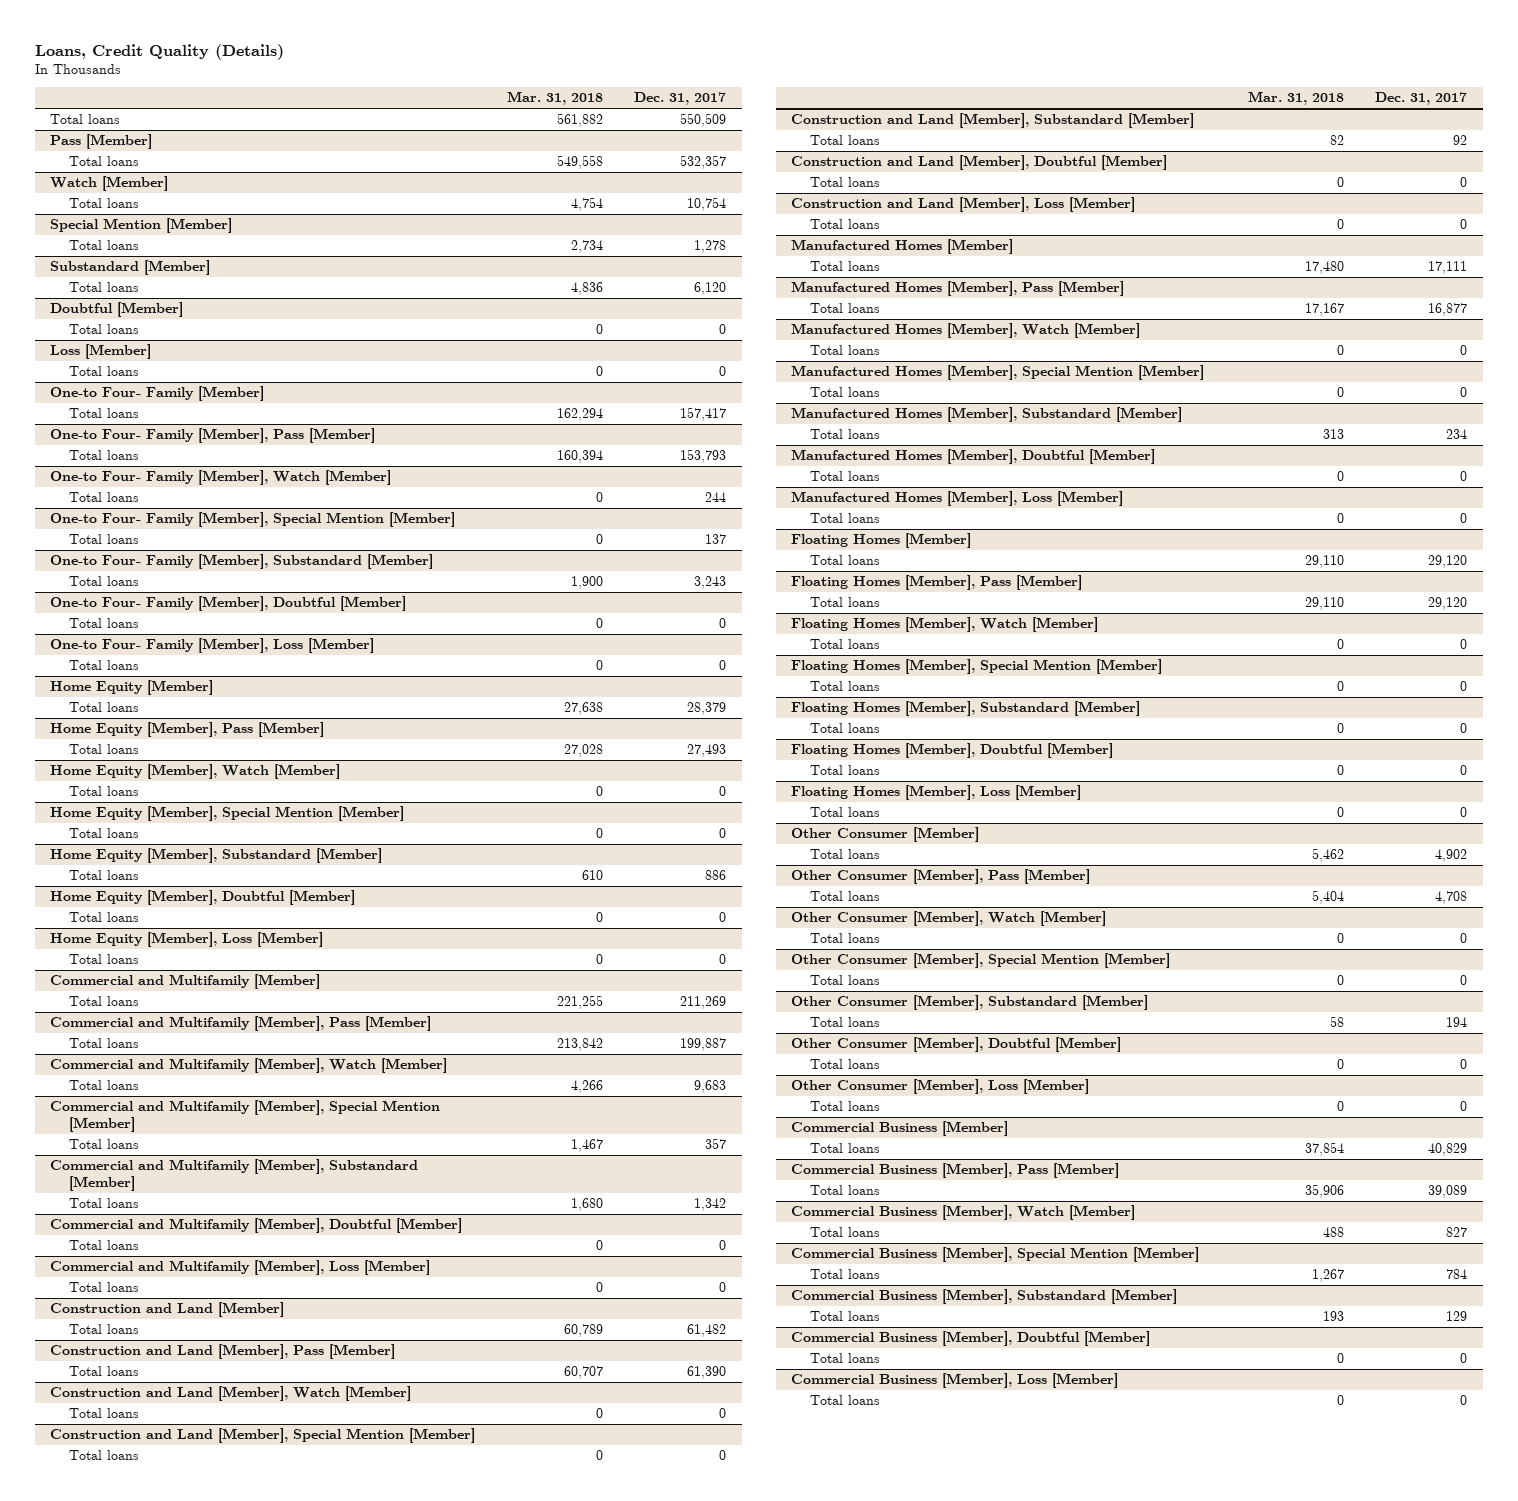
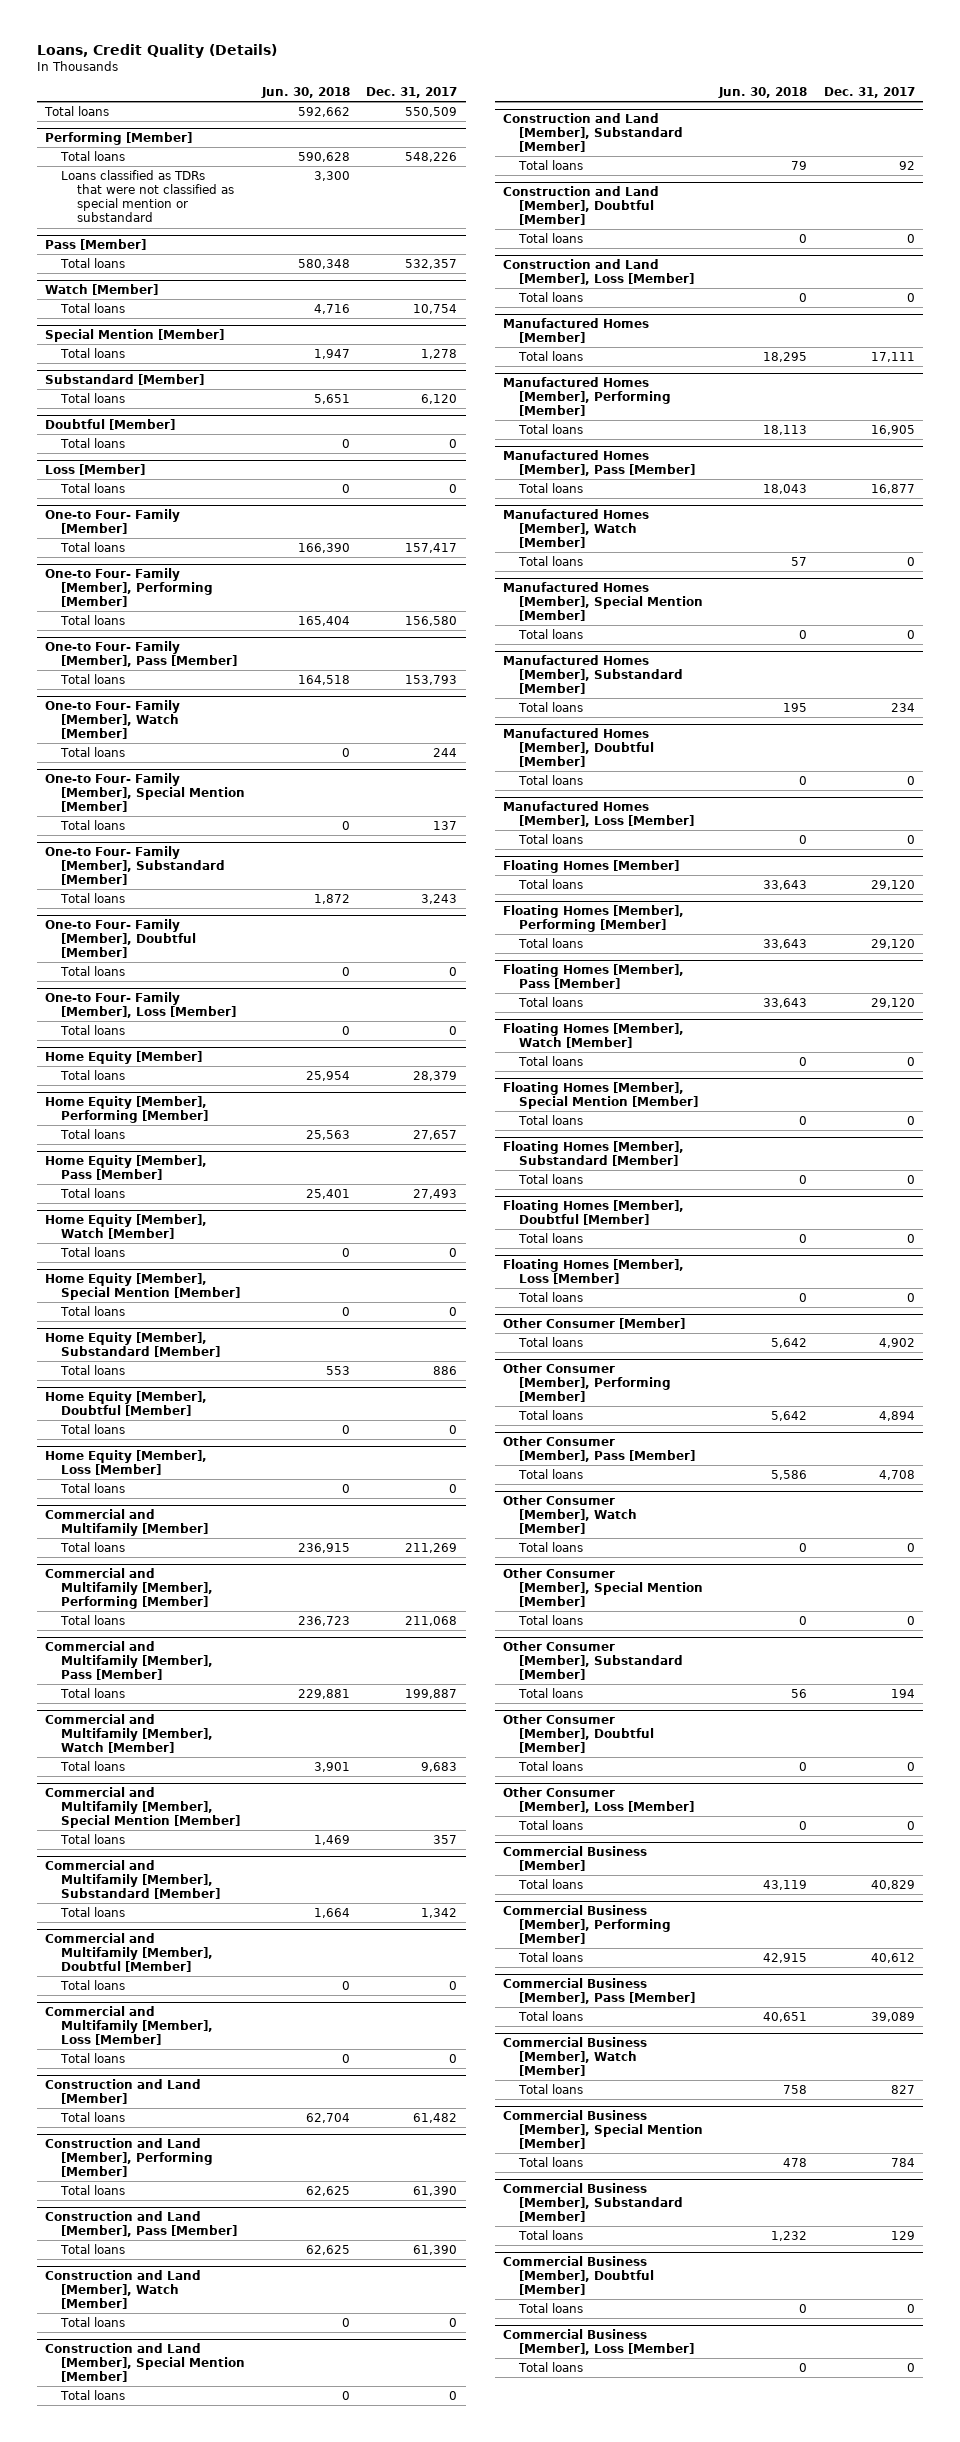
[506,91,603,106] Mar. 31, 2018 -> none
none -> [260,87,350,99] Jun. 30, 2018
none -> [45,131,193,145] Performing [Member]
none -> [60,150,126,161] Total loans
none -> [61,169,235,223] Loans classified as TDRs that were not classified as special mention or substandard
none -> [45,567,214,608] One-to Four- Family [Member], Performing [Member]
none -> [60,614,126,625] Total loans
none -> [45,1095,209,1124] Home Equity [Member], Performing [Member]
none -> [60,1128,126,1139] Total loans
none -> [45,1567,214,1610] Commercial and Multifamily [Member], Performing [Member]
none -> [60,1614,126,1625] Total loans
none -> [45,2137,214,2178] Construction and Land [Member], Performing [Member]
none -> [60,2184,126,2195] Total loans
none -> [502,376,671,417] Manufactured Homes [Member], Performing [Member]
none -> [517,423,583,434] Total loans
none -> [502,904,684,933] Floating Homes [Member], Performing [Member]
none -> [517,937,583,948] Total loans
none -> [502,1362,671,1403] Other Consumer [Member], Performing [Member]
none -> [517,1409,583,1420] Total loans
none -> [502,1904,671,1945] Commercial Business [Member], Performing [Member]
none -> [517,1951,583,1962] Total loans

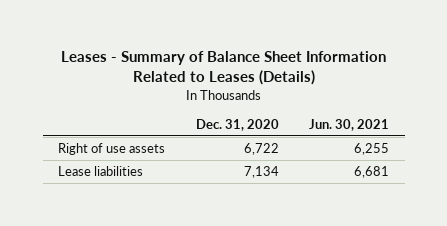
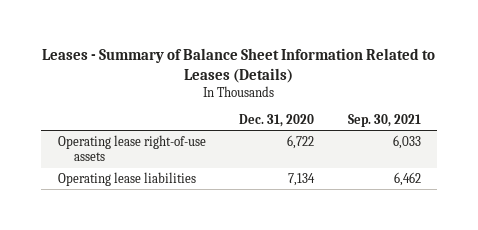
[309,118,390,131] Jun. 30, 2021 -> none
none -> [347,113,421,127] Sep. 30, 2021
[57,143,165,156] Right of use assets -> [57,134,206,162] Operating lease right-of-use assets
[57,166,143,177] Lease liabilities -> [57,171,196,186] Operating lease liabilities

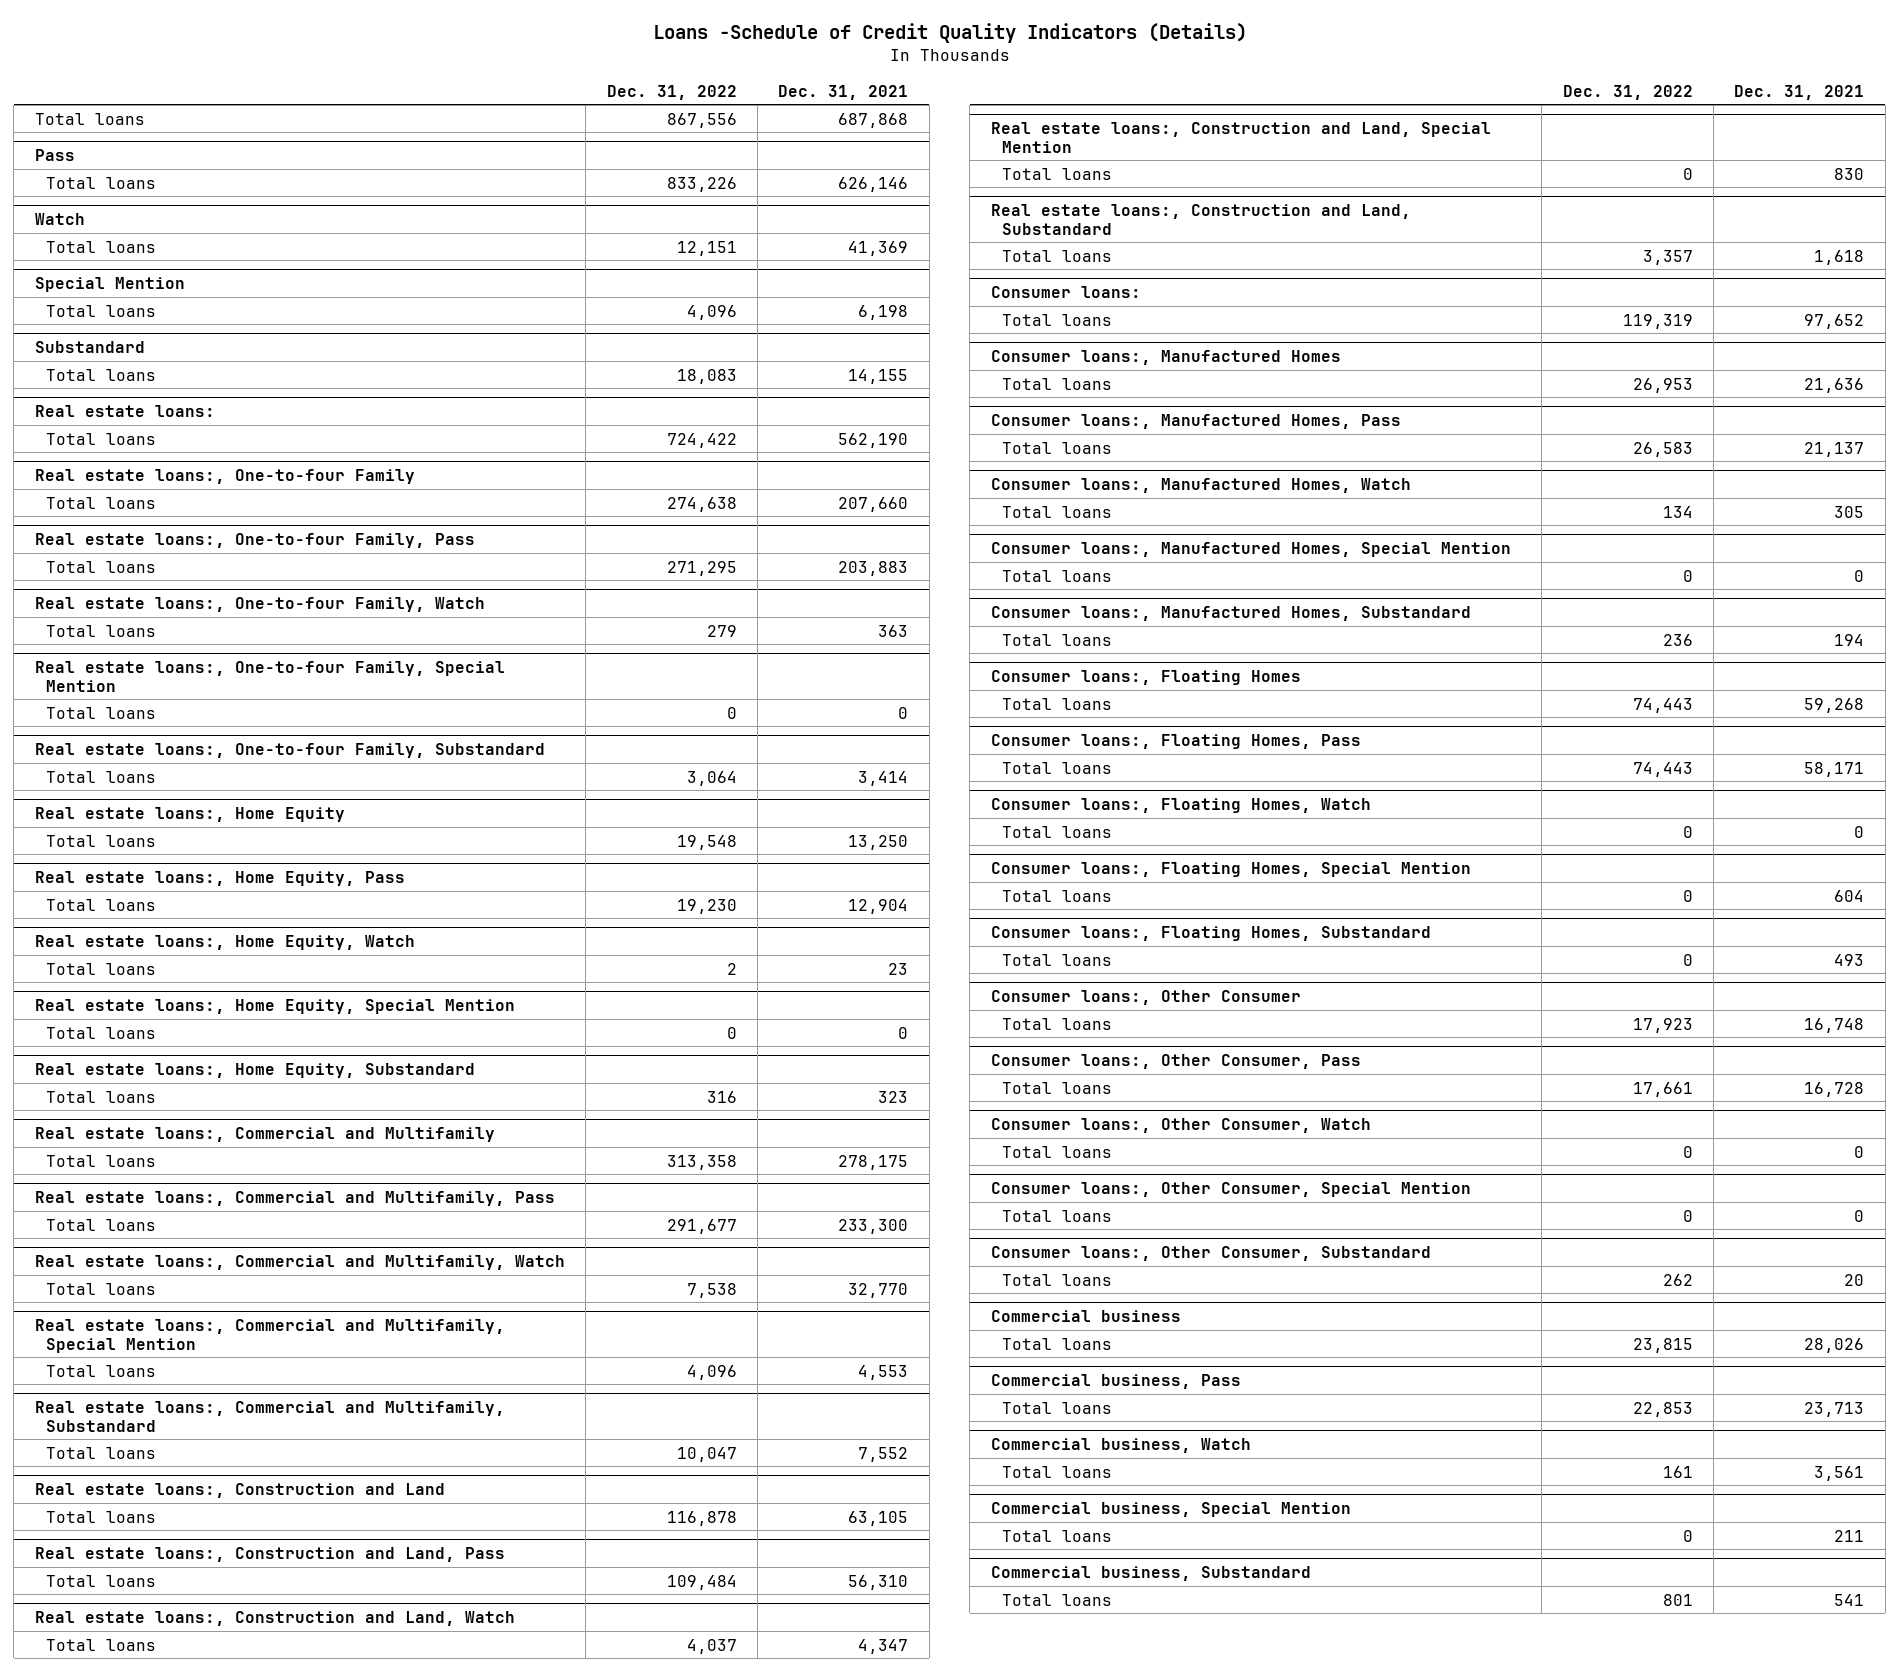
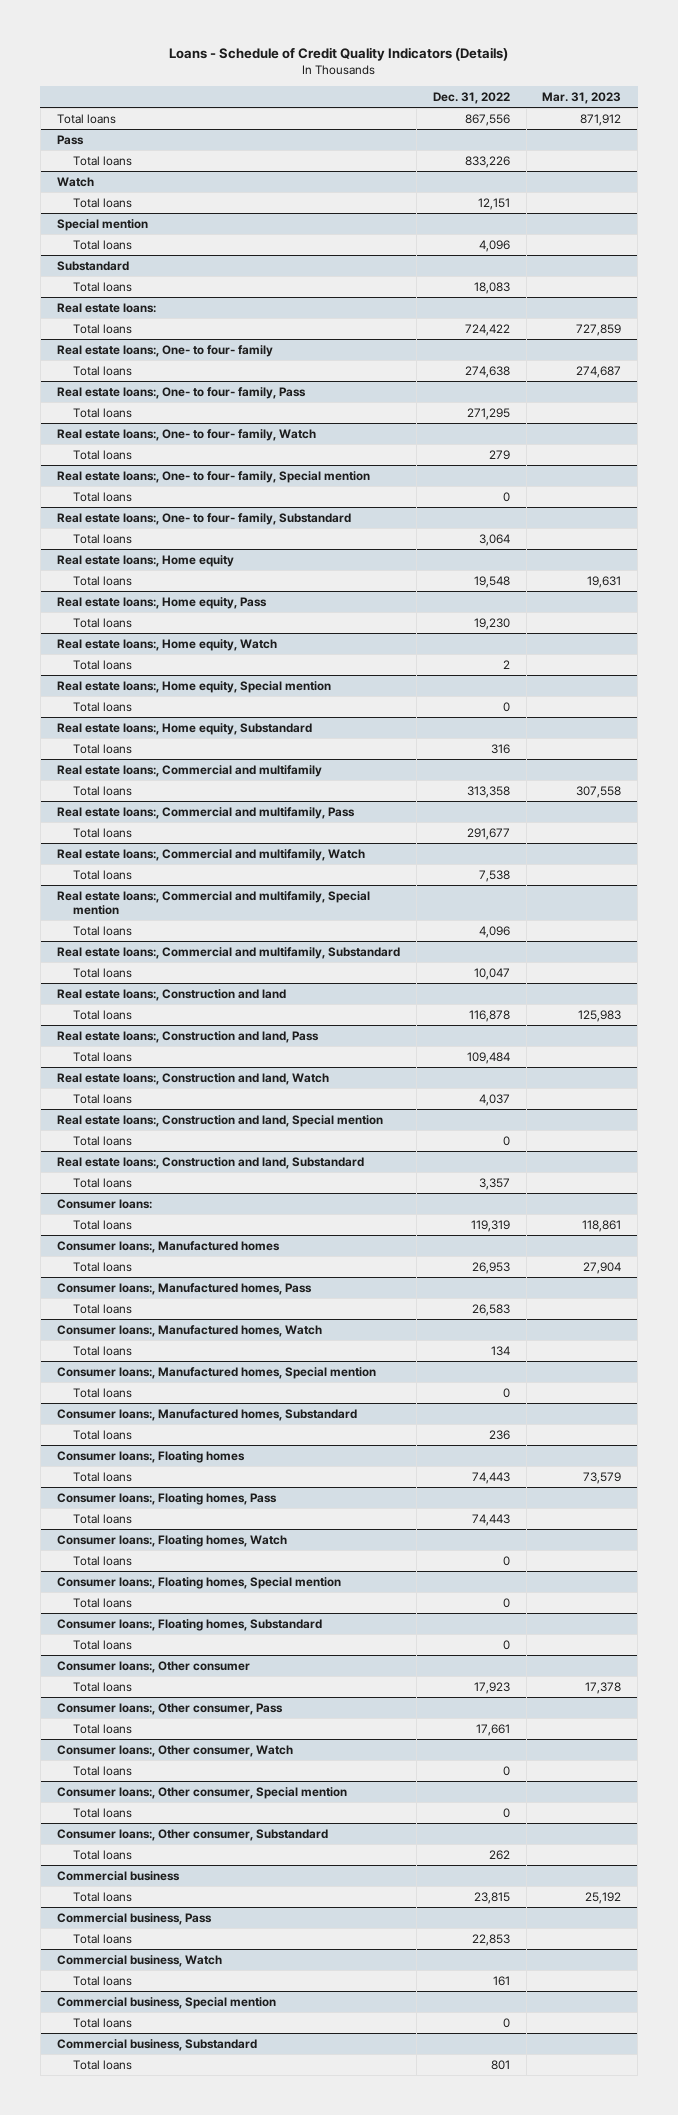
[652,22,1247,43] Loans -Schedule of Credit Quality Indicators (Details) -> [169,47,509,62] Loans - Schedule of Credit Quality Indicators (Details)
[778,84,909,100] Dec. 31, 2021 -> none
none -> [542,91,622,104] Mar. 31, 2023
[34,276,185,292] Special Mention -> [56,218,148,231] Special mention
[34,468,415,484] Real estate loans:, One-to-four Family -> [56,344,273,357] Real estate loans:, One- to four- family
[34,532,475,548] Real estate loans:, One-to-four Family, Pass -> [56,386,306,399] Real estate loans:, One- to four- family, Pass
[34,596,485,612] Real estate loans:, One-to-four Family, Watch -> [56,428,316,441] Real estate loans:, One- to four- family, Watch
[34,660,505,692] Real estate loans:, One-to-four Family, Special Mention -> [56,470,370,483] Real estate loans:, One- to four- family, Special mention
[34,742,545,758] Real estate loans:, One-to-four Family, Substandard -> [56,512,351,525] Real estate loans:, One- to four- family, Substandard
[34,806,345,822] Real estate loans:, Home Equity -> [56,554,234,567] Real estate loans:, Home equity
[34,870,405,886] Real estate loans:, Home Equity, Pass -> [56,596,267,609] Real estate loans:, Home equity, Pass
[34,934,415,950] Real estate loans:, Home Equity, Watch -> [56,638,277,651] Real estate loans:, Home equity, Watch
[34,998,515,1014] Real estate loans:, Home Equity, Special Mention -> [56,680,331,693] Real estate loans:, Home equity, Special mention
[34,1062,475,1078] Real estate loans:, Home Equity, Substandard -> [56,722,312,735] Real estate loans:, Home equity, Substandard
[34,1126,495,1142] Real estate loans:, Commercial and Multifamily -> [56,764,322,777] Real estate loans:, Commercial and multifamily
[34,1190,555,1206] Real estate loans:, Commercial and Multifamily, Pass -> [56,806,355,819] Real estate loans:, Commercial and multifamily, Pass
[34,1254,565,1270] Real estate loans:, Commercial and Multifamily, Watch -> [56,848,365,861] Real estate loans:, Commercial and multifamily, Watch
[34,1318,505,1353] Real estate loans:, Commercial and Multifamily, Special Mention -> [56,890,370,915] Real estate loans:, Commercial and multifamily, Special mention
[34,1400,505,1432] Real estate loans:, Commercial and Multifamily, Substandard -> [56,946,400,959] Real estate loans:, Commercial and multifamily, Substandard
[34,1482,445,1498] Real estate loans:, Construction and Land -> [56,988,286,1001] Real estate loans:, Construction and land
[34,1546,505,1562] Real estate loans:, Construction and Land, Pass -> [56,1030,319,1043] Real estate loans:, Construction and land, Pass
[34,1610,515,1626] Real estate loans:, Construction and Land, Watch -> [56,1072,329,1085] Real estate loans:, Construction and land, Watch
[990,121,1491,153] Real estate loans:, Construction and Land, Special Mention -> [56,1114,383,1127] Real estate loans:, Construction and land, Special mention
[990,203,1411,235] Real estate loans:, Construction and Land, Substandard -> [56,1156,364,1169] Real estate loans:, Construction and land, Substandard
[990,349,1341,365] Consumer loans:, Manufactured Homes -> [56,1240,280,1253] Consumer loans:, Manufactured homes
[990,413,1401,429] Consumer loans:, Manufactured Homes, Pass -> [56,1282,312,1295] Consumer loans:, Manufactured homes, Pass
[990,477,1411,493] Consumer loans:, Manufactured Homes, Watch -> [56,1324,322,1337] Consumer loans:, Manufactured homes, Watch
[990,541,1511,557] Consumer loans:, Manufactured Homes, Special Mention -> [56,1366,376,1379] Consumer loans:, Manufactured homes, Special mention
[990,605,1471,621] Consumer loans:, Manufactured Homes, Substandard -> [56,1408,357,1421] Consumer loans:, Manufactured homes, Substandard
[990,669,1301,685] Consumer loans:, Floating Homes -> [56,1450,245,1463] Consumer loans:, Floating homes
[990,733,1361,749] Consumer loans:, Floating Homes, Pass -> [56,1492,277,1505] Consumer loans:, Floating homes, Pass
[990,797,1371,813] Consumer loans:, Floating Homes, Watch -> [56,1534,287,1547] Consumer loans:, Floating homes, Watch
[990,861,1471,877] Consumer loans:, Floating Homes, Special Mention -> [56,1576,341,1589] Consumer loans:, Floating homes, Special mention
[990,925,1431,941] Consumer loans:, Floating Homes, Substandard -> [56,1618,322,1631] Consumer loans:, Floating homes, Substandard
[990,989,1301,1005] Consumer loans:, Other Consumer -> [56,1660,250,1673] Consumer loans:, Other consumer
[990,1053,1361,1069] Consumer loans:, Other Consumer, Pass -> [56,1702,283,1715] Consumer loans:, Other consumer, Pass
[990,1117,1371,1133] Consumer loans:, Other Consumer, Watch -> [56,1744,293,1757] Consumer loans:, Other consumer, Watch
[990,1181,1471,1197] Consumer loans:, Other Consumer, Special Mention -> [56,1786,347,1799] Consumer loans:, Other consumer, Special mention
[990,1245,1431,1261] Consumer loans:, Other Consumer, Substandard -> [56,1828,328,1841] Consumer loans:, Other consumer, Substandard
[990,1501,1351,1517] Commercial business, Special Mention -> [56,1996,276,2009] Commercial business, Special mention

